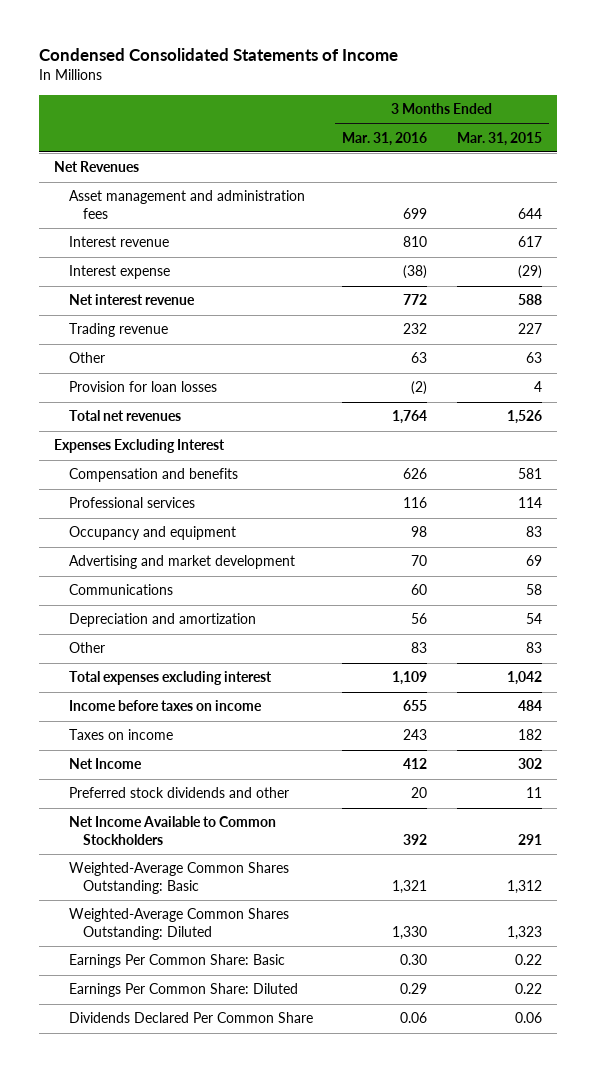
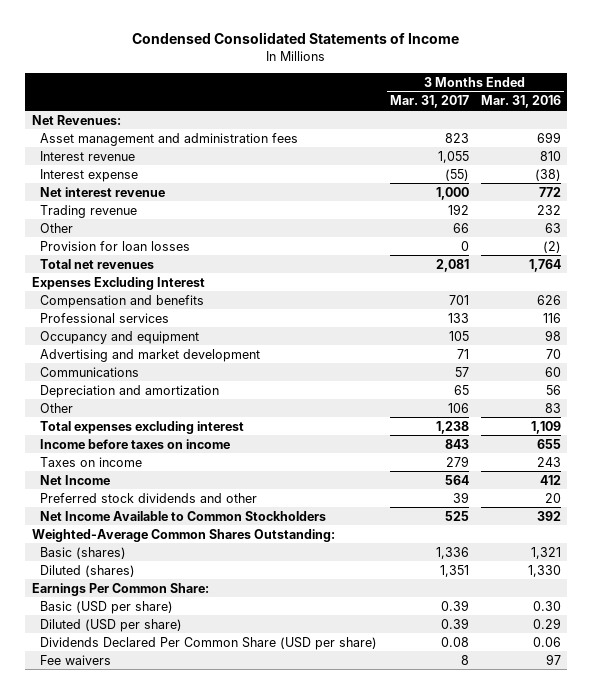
[456,131,542,146] Mar. 31, 2015 -> none
none -> [389,95,469,109] Mar. 31, 2017
[54,161,140,173] Net Revenues -> [31,114,121,125] Net Revenues:
none -> [31,528,335,542] Weighted-Average Common Shares Outstanding:
[68,862,289,894] Weighted-Average Common Shares Outstanding: Basic -> [40,546,127,559] Basic (shares)
[68,908,289,940] Weighted-Average Common Shares Outstanding: Diluted -> [40,564,136,577] Diluted (shares)
none -> [31,582,209,596] Earnings Per Common Share:
[68,954,285,969] Earnings Per Common Share: Basic -> [40,600,174,614] Basic (USD per share)
[68,983,298,998] Earnings Per Common Share: Diluted -> [40,618,183,632] Diluted (USD per share)
[68,1012,313,1024] Dividends Declared Per Common Share -> [40,636,378,650] Dividends Declared Per Common Share (USD per share)
none -> [40,654,112,665] Fee waivers

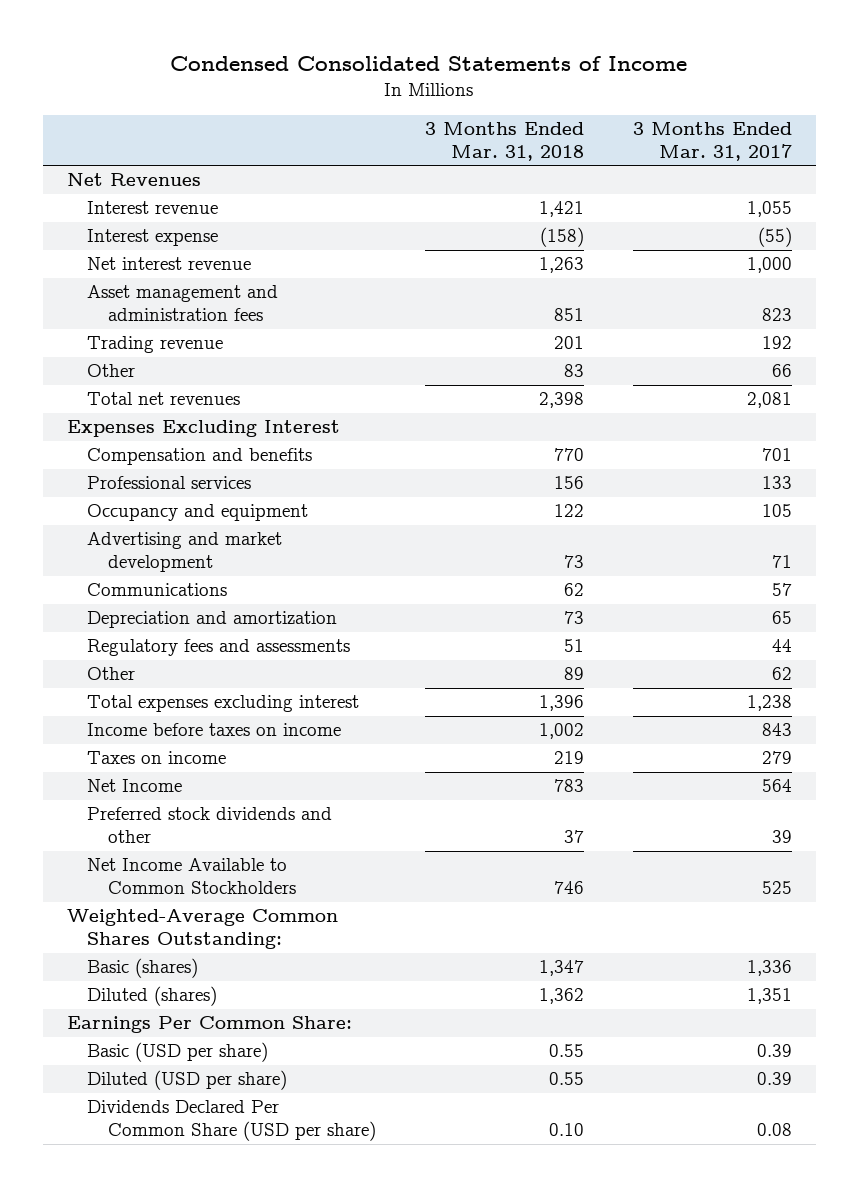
[481,95,562,109] Mar. 31, 2016 -> none
none -> [424,122,584,161] 3 Months Ended Mar. 31, 2018
[31,114,121,125] Net Revenues: -> [66,173,201,187] Net Revenues
[40,132,299,146] Asset management and administration fees -> [87,285,279,322] Asset management and administration fees
[40,240,191,251] Provision for loan losses -> none
none -> [87,639,351,657] Regulatory fees and assessments
[447,402,469,413] 106 -> [771,667,792,681] 62
[40,654,112,665] Fee waivers -> none

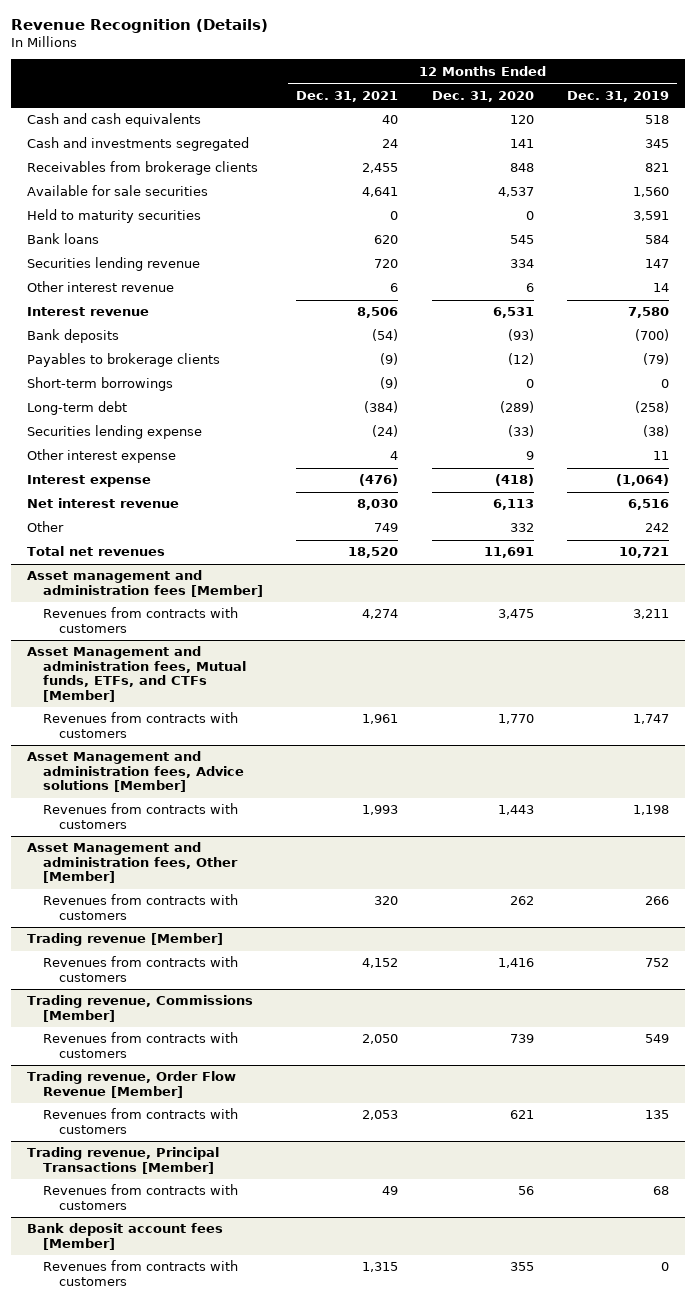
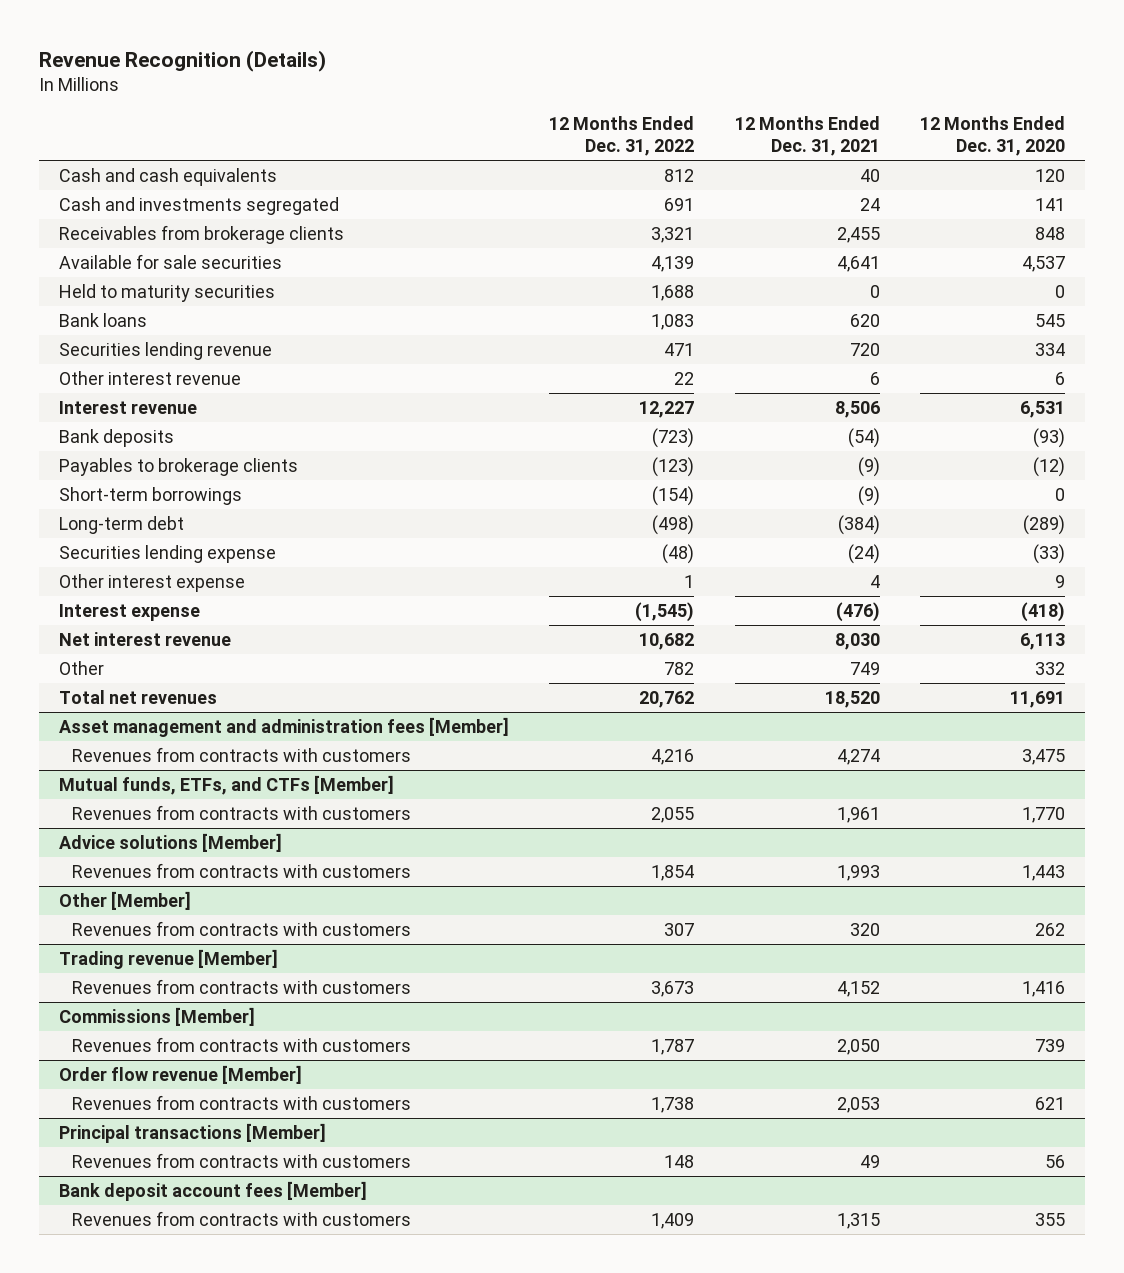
[566,90,669,102] Dec. 31, 2019 -> none
none -> [549,116,695,156] 12 Months Ended Dec. 31, 2022
[27,646,247,702] Asset Management and administration fees, Mutual funds, ETFs, and CTFs [Member] -> [58,775,394,796] Mutual funds, ETFs, and CTFs [Member]
[27,751,245,793] Asset Management and administration fees, Advice solutions [Member] -> [58,833,282,853] Advice solutions [Member]
[27,842,239,884] Asset Management and administration fees, Other [Member] -> [58,891,191,911] Other [Member]
[27,995,254,1022] Trading revenue, Commissions [Member] -> [58,1007,255,1027] Commissions [Member]
[27,1071,237,1098] Trading revenue, Order Flow Revenue [Member] -> [58,1065,302,1085] Order flow revenue [Member]
[27,1147,220,1174] Trading revenue, Principal Transactions [Member] -> [58,1123,326,1144] Principal transactions [Member]

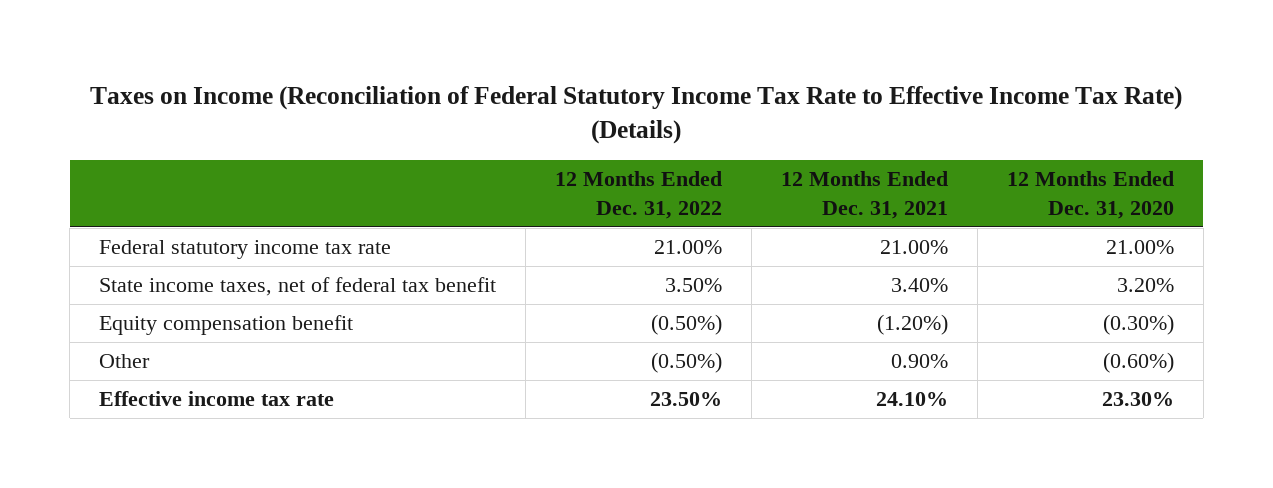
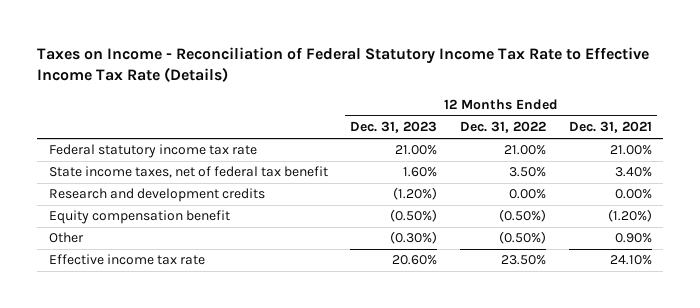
[90,85,1183,144] Taxes on Income (Reconciliation of Federal Statutory Income Tax Rate to Effective Income Tax Rate) (Details) -> [37,46,650,82] Taxes on Income - Reconciliation of Federal Statutory Income Tax Rate to Effective Income Tax Rate (Details)
[1006,171,1174,219] 12 Months Ended Dec. 31, 2020 -> none
none -> [350,121,438,134] Dec. 31, 2023
none -> [48,188,265,203] Research and development credits

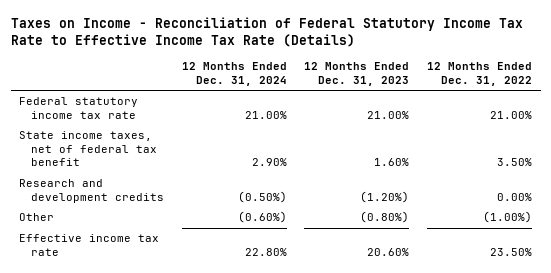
[568,121,652,134] Dec. 31, 2021 -> none
none -> [181,62,287,86] 12 Months Ended Dec. 31, 2024
[48,210,230,225] Equity compensation benefit -> none
[390,231,438,245] (0.30%) -> [360,211,410,224] (0.80%)
[499,231,547,245] (0.50%) -> [482,211,532,224] (1.00%)

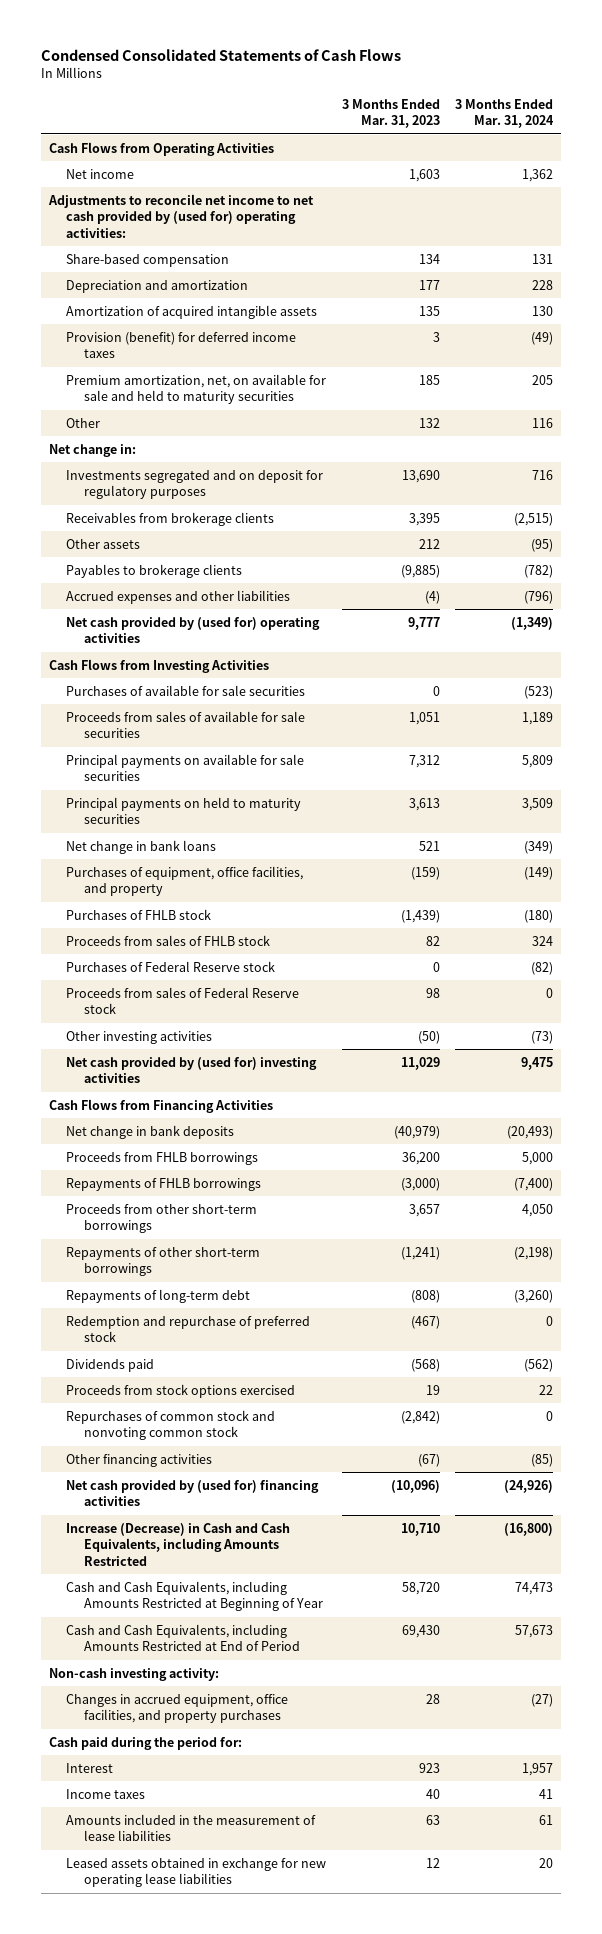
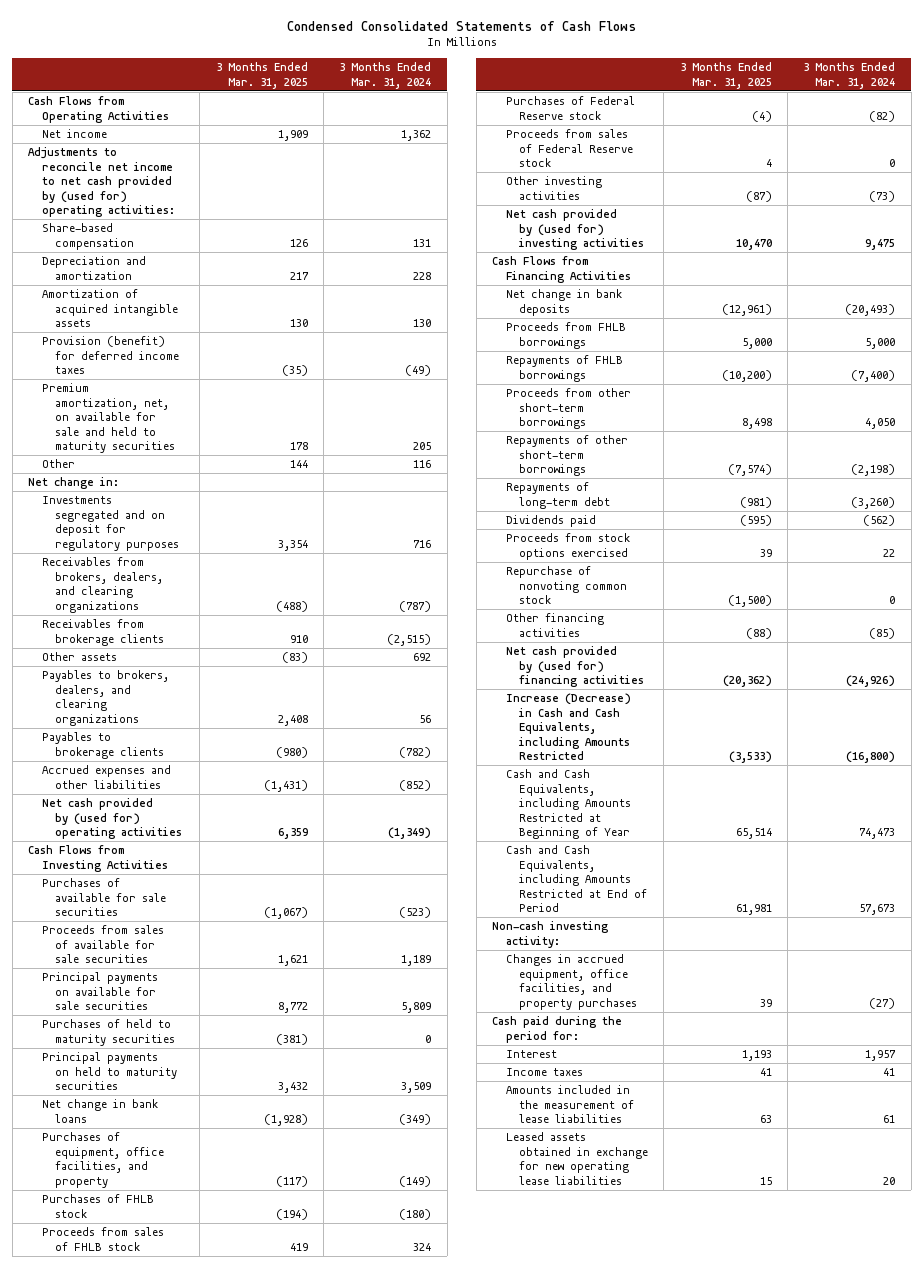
[341,98,440,129] 3 Months Ended Mar. 31, 2023 -> none
none -> [215,62,308,89] 3 Months Ended Mar. 31, 2025
none -> [41,557,163,613] Receivables from brokers, dealers, and clearing organizations
[531,538,554,552] (95) -> [413,653,432,662] 692
none -> [41,670,169,726] Payables to brokers, dealers, and clearing organizations
[524,590,554,604] (796) -> [399,779,432,791] (852)
none -> [41,1019,175,1046] Purchases of held to maturity securities
[66,1315,311,1343] Redemption and repurchase of preferred stock -> none
[66,1409,276,1441] Repurchases of common stock and nonvoting common stock -> [505,566,627,605] Repurchase of nonvoting common stock

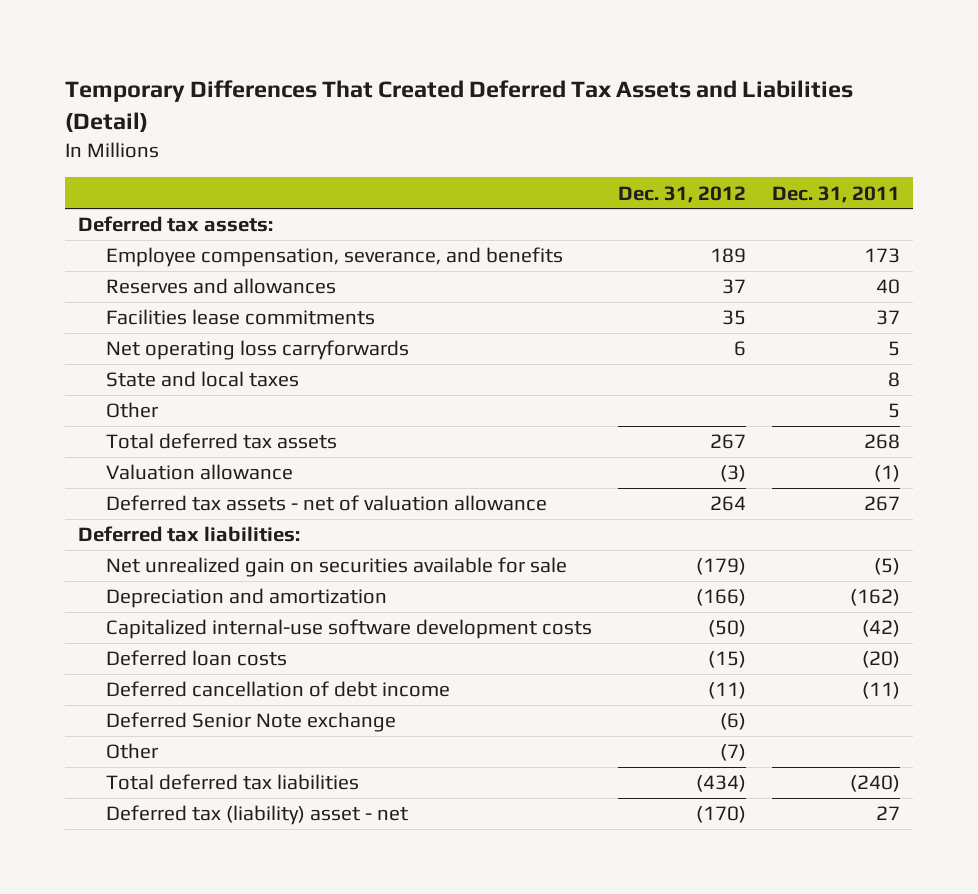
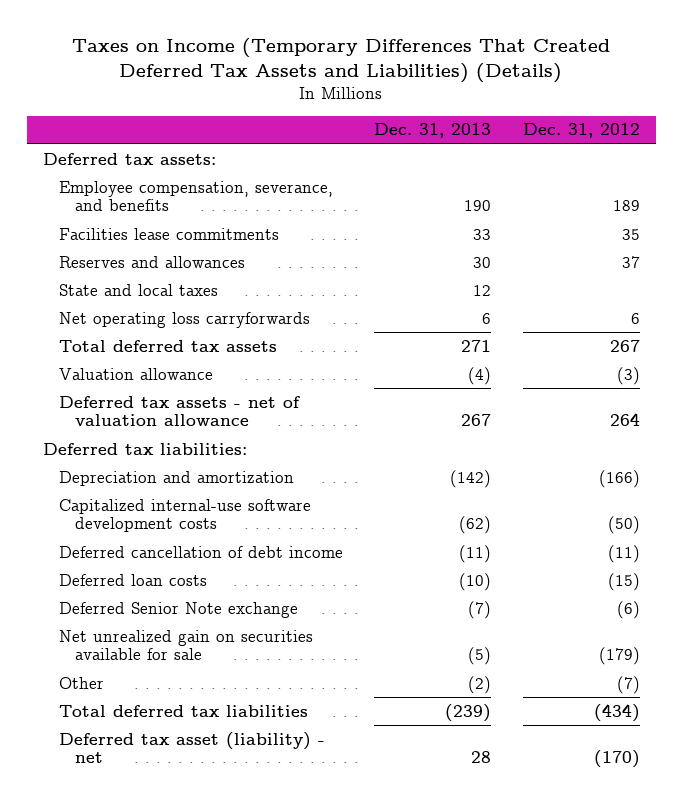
[64,79,853,132] Temporary Differences That Created Deferred Tax Assets and Liabilities (Detail) -> [72,38,611,84] Taxes on Income (Temporary Differences That Created Deferred Tax Assets and Liabilities) (Details)
[771,185,900,203] Dec. 31, 2011 -> none
none -> [374,123,492,139] Dec. 31, 2013
[106,278,337,295] Reserves and allowances -> [58,255,245,268] Reserves and allowances
[106,402,159,419] Other -> none
[106,340,410,361] Net operating loss carryforwards -> [58,311,310,328] Net operating loss carryforwards
[106,650,288,667] Deferred loan costs -> [58,573,207,586] Deferred loan costs
[106,557,568,578] Net unrealized gain on securities available for sale -> [58,629,313,661] Net unrealized gain on securities available for sale
[106,805,409,826] Deferred tax (liability) asset - net -> [58,731,325,764] Deferred tax asset (liability) - net

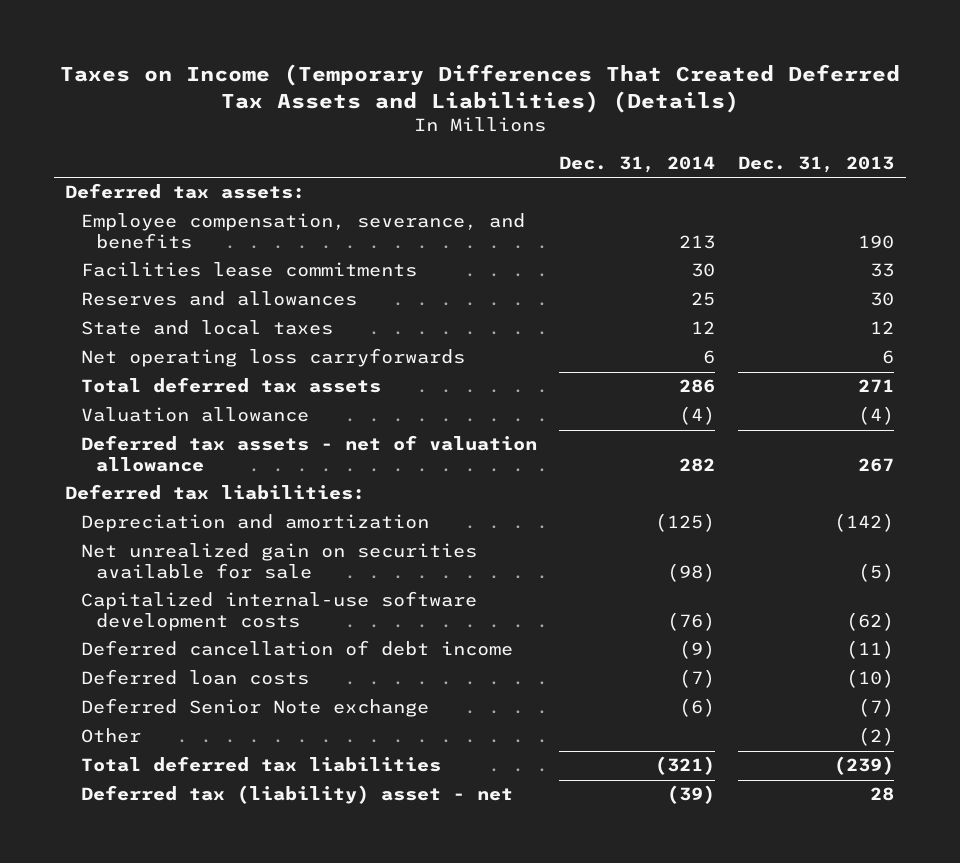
[523,123,641,139] Dec. 31, 2012 -> none
none -> [559,155,716,173] Dec. 31, 2014
[58,629,313,661] Net unrealized gain on securities available for sale -> [80,543,477,579] Net unrealized gain on securities available for sale
[58,731,325,764] Deferred tax asset (liability) - net -> [80,785,513,805] Deferred tax (liability) asset - net

